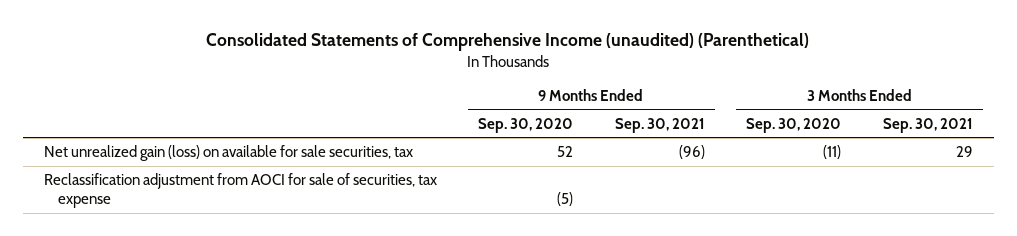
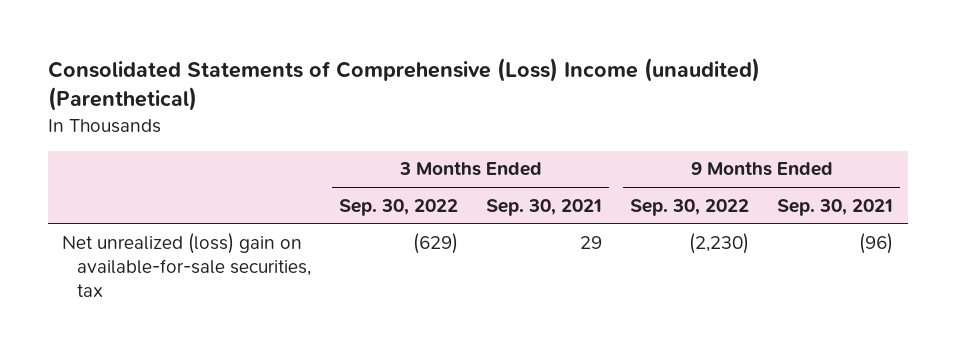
[206,33,810,52] Consolidated Statements of Comprehensive Income (unaudited) (Parenthetical) -> [47,58,760,112] Consolidated Statements of Comprehensive (Loss) Income (unaudited) (Parenthetical)
[478,117,574,133] Sep. 30, 2020 -> none
[746,117,842,133] Sep. 30, 2020 -> none
none -> [338,198,458,216] Sep. 30, 2022
none -> [630,198,750,216] Sep. 30, 2022
[43,173,437,209] Reclassification adjustment from AOCI for sale of securities, tax expense -> none
[43,145,413,162] Net unrealized gain (loss) on available for sale securities, tax -> [61,232,311,297] Net unrealized (loss) gain on available-for-sale securities, tax

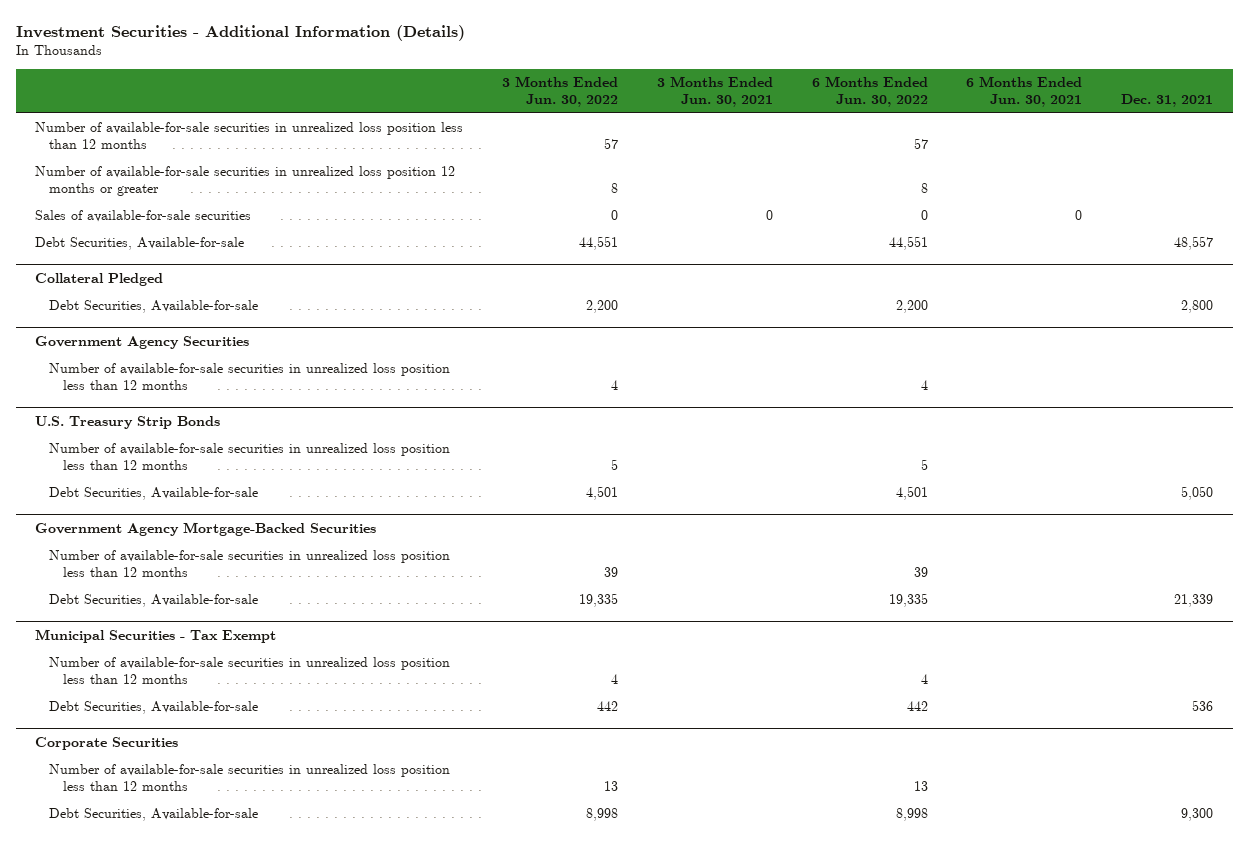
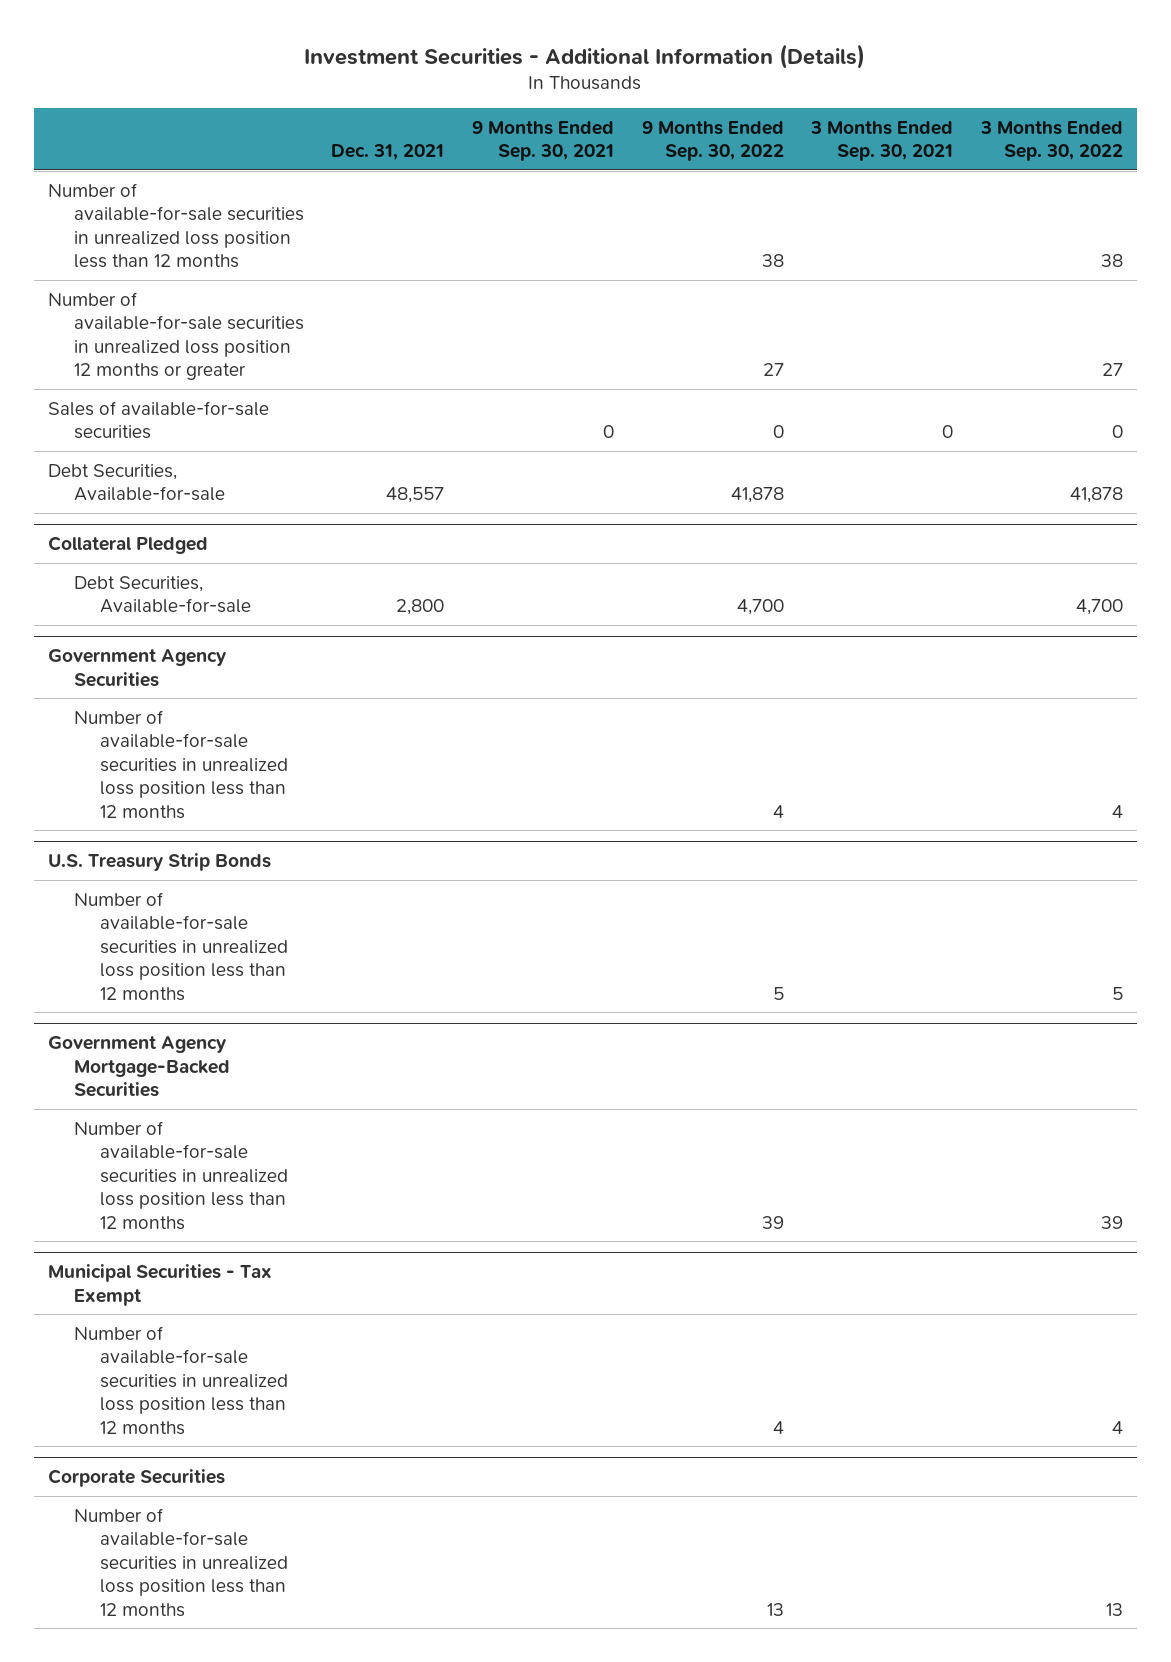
[501,75,618,107] 3 Months Ended Jun. 30, 2022 -> none
[656,75,773,107] 3 Months Ended Jun. 30, 2021 -> none
[811,75,928,107] 6 Months Ended Jun. 30, 2022 -> none
[966,75,1083,107] 6 Months Ended Jun. 30, 2021 -> none
none -> [471,120,614,162] 9 Months Ended Sep. 30, 2021
none -> [641,120,784,162] 9 Months Ended Sep. 30, 2022
none -> [810,120,954,162] 3 Months Ended Sep. 30, 2021
none -> [979,120,1123,162] 3 Months Ended Sep. 30, 2022
[49,487,259,501] Debt Securities, Available-for-sale -> none
[49,594,259,608] Debt Securities, Available-for-sale -> none
[49,701,259,715] Debt Securities, Available-for-sale -> none
[49,808,259,822] Debt Securities, Available-for-sale -> none

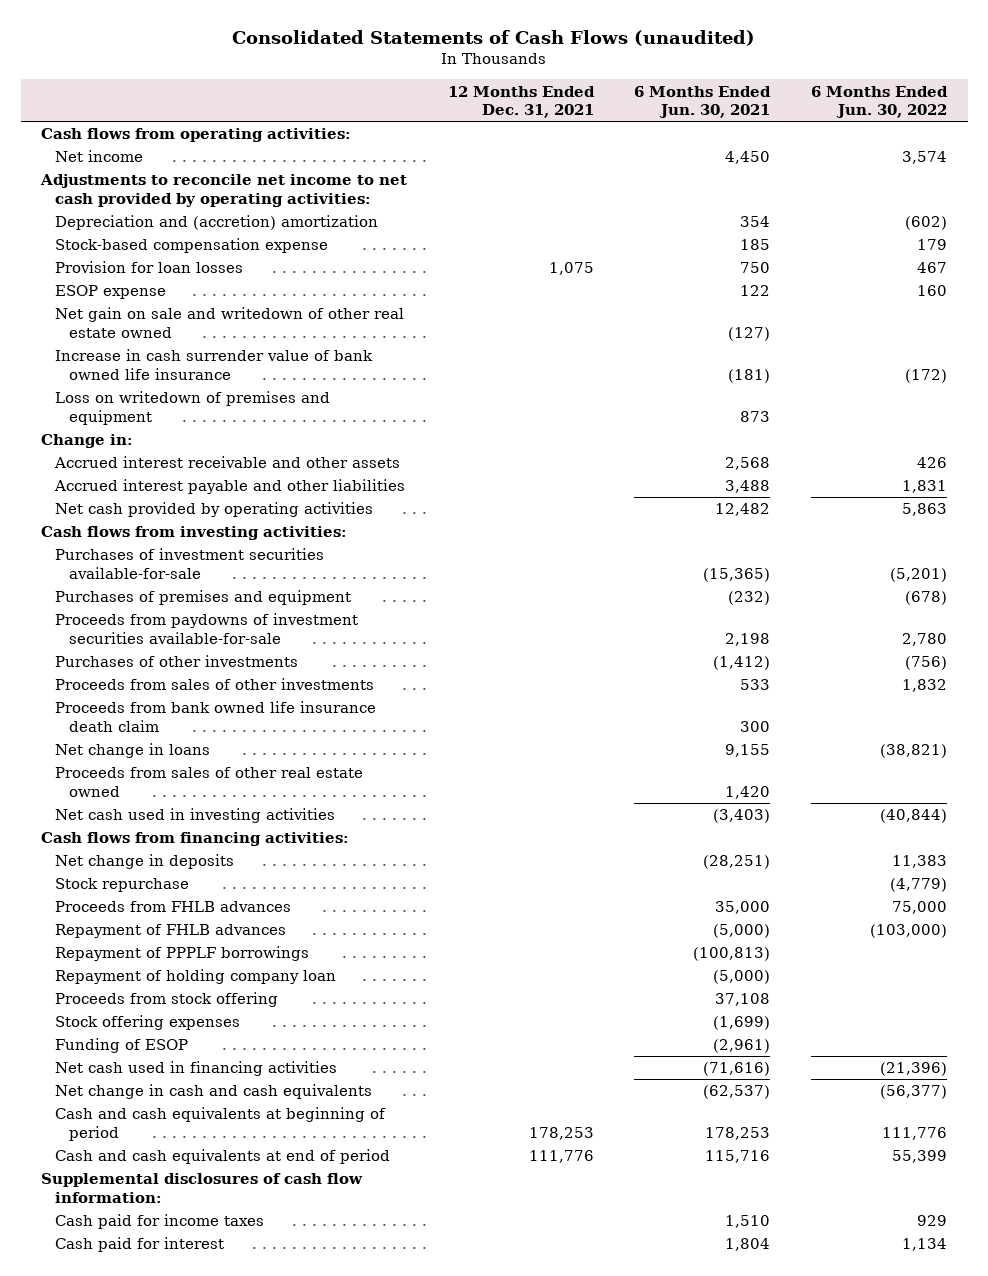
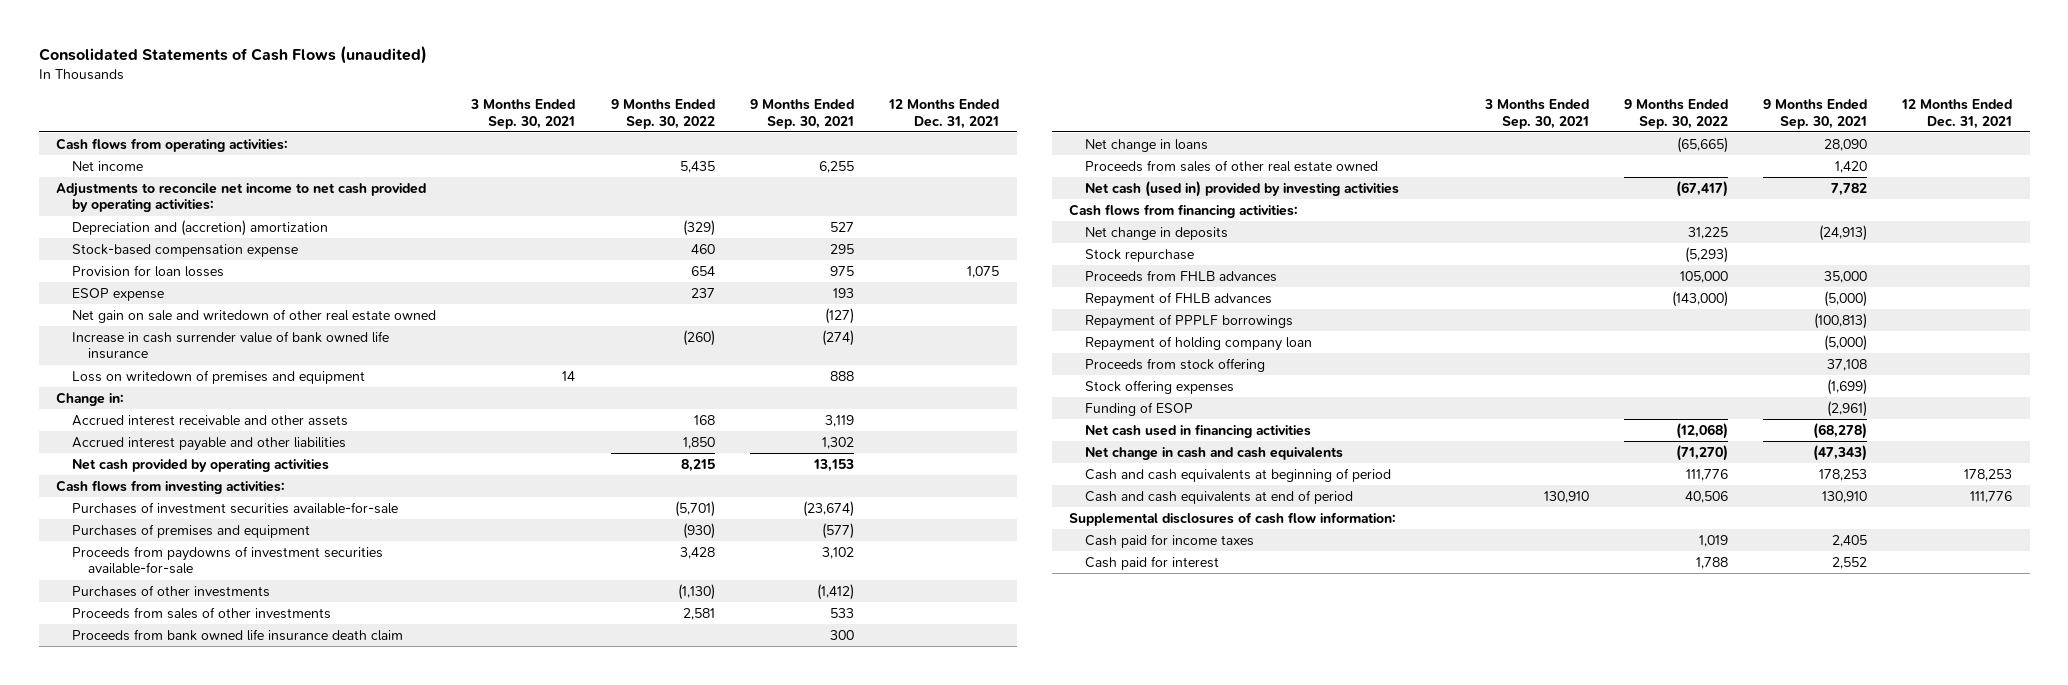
[634,85,772,118] 6 Months Ended Jun. 30, 2021 -> none
[811,85,949,118] 6 Months Ended Jun. 30, 2022 -> none
none -> [470,98,576,129] 3 Months Ended Sep. 30, 2021
none -> [610,98,715,129] 9 Months Ended Sep. 30, 2022
none -> [749,98,854,129] 9 Months Ended Sep. 30, 2021
[55,808,336,824] Net cash used in investing activities -> [1085,180,1400,197] Net cash (used in) provided by investing activities

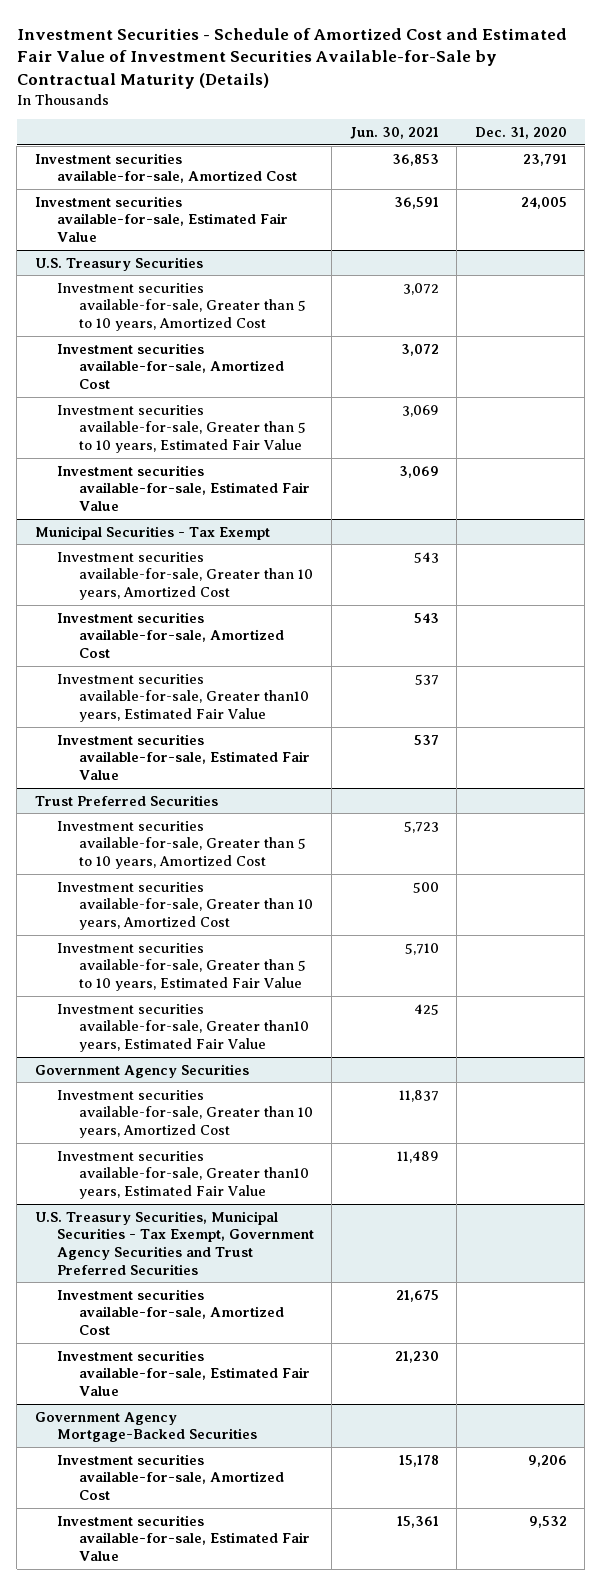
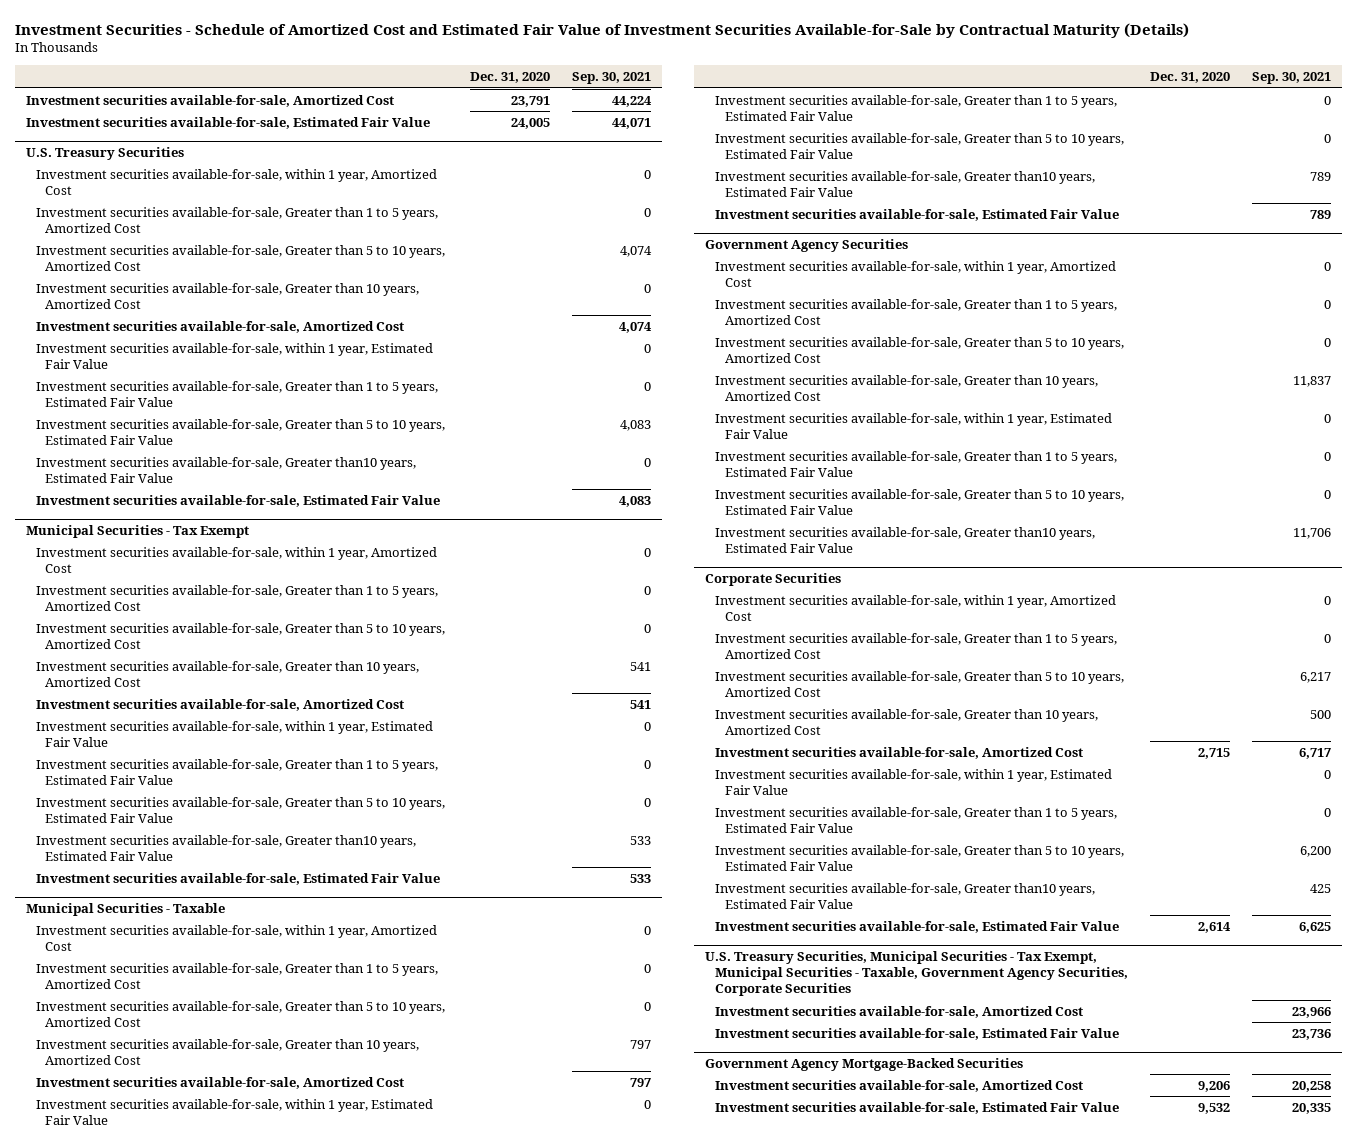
[349,127,439,140] Jun. 30, 2021 -> none
none -> [572,72,652,85] Sep. 30, 2021
none -> [35,168,437,195] Investment securities available-for-sale, within 1 year, Amortized Cost
none -> [35,206,438,233] Investment securities available-for-sale, Greater than 1 to 5 years, Amortized Cost
none -> [35,282,419,309] Investment securities available-for-sale, Greater than 10 years, Amortized Cost
none -> [35,342,433,369] Investment securities available-for-sale, within 1 year, Estimated Fair Value
none -> [35,380,438,407] Investment securities available-for-sale, Greater than 1 to 5 years, Estimated Fair Value
none -> [35,456,416,483] Investment securities available-for-sale, Greater than10 years, Estimated Fair Value
none -> [35,546,437,573] Investment securities available-for-sale, within 1 year, Amortized Cost
none -> [35,584,438,611] Investment securities available-for-sale, Greater than 1 to 5 years, Amortized Cost
none -> [35,622,445,649] Investment securities available-for-sale, Greater than 5 to 10 years, Amortized Cost
none -> [35,720,433,747] Investment securities available-for-sale, within 1 year, Estimated Fair Value
none -> [35,758,438,785] Investment securities available-for-sale, Greater than 1 to 5 years, Estimated Fair Value
none -> [35,796,445,823] Investment securities available-for-sale, Greater than 5 to 10 years, Estimated Fair Value
[34,794,218,806] Trust Preferred Securities -> none
[56,820,306,870] Investment securities available-for-sale, Greater than 5 to 10 years, Amortized Cost -> none
[56,881,313,931] Investment securities available-for-sale, Greater than 10 years, Amortized Cost -> none
[56,942,306,992] Investment securities available-for-sale, Greater than 5 to 10 years, Estimated Fair Value -> none
[56,1003,309,1053] Investment securities available-for-sale, Greater than10 years, Estimated Fair Value -> none
none -> [25,902,225,916] Municipal Securities - Taxable
none -> [35,924,437,951] Investment securities available-for-sale, within 1 year, Amortized Cost
none -> [35,962,438,989] Investment securities available-for-sale, Greater than 1 to 5 years, Amortized Cost
none -> [35,1000,445,1027] Investment securities available-for-sale, Greater than 5 to 10 years, Amortized Cost
none -> [35,1038,419,1065] Investment securities available-for-sale, Greater than 10 years, Amortized Cost
none -> [35,1076,404,1089] Investment securities available-for-sale, Amortized Cost
none -> [35,1098,433,1125] Investment securities available-for-sale, within 1 year, Estimated Fair Value
none -> [715,94,1118,121] Investment securities available-for-sale, Greater than 1 to 5 years, Estimated Fair Value
none -> [715,132,1125,159] Investment securities available-for-sale, Greater than 5 to 10 years, Estimated Fair Value
none -> [715,170,1096,197] Investment securities available-for-sale, Greater than10 years, Estimated Fair Value
none -> [715,208,1120,221] Investment securities available-for-sale, Estimated Fair Value
none -> [715,260,1117,287] Investment securities available-for-sale, within 1 year, Amortized Cost
none -> [715,298,1118,325] Investment securities available-for-sale, Greater than 1 to 5 years, Amortized Cost
none -> [715,336,1125,363] Investment securities available-for-sale, Greater than 5 to 10 years, Amortized Cost
none -> [715,412,1113,439] Investment securities available-for-sale, within 1 year, Estimated Fair Value
none -> [715,450,1118,477] Investment securities available-for-sale, Greater than 1 to 5 years, Estimated Fair Value
none -> [715,488,1125,515] Investment securities available-for-sale, Greater than 5 to 10 years, Estimated Fair Value
[34,1210,314,1275] U.S. Treasury Securities, Municipal Securities - Tax Exempt, Government Agency Securities and Trust Preferred Securities -> none
[56,1288,284,1336] Investment securities available-for-sale, Amortized Cost -> none
[56,1349,310,1397] Investment securities available-for-sale, Estimated Fair Value -> none
none -> [705,572,842,586] Corporate Securities
none -> [715,594,1117,621] Investment securities available-for-sale, within 1 year, Amortized Cost
none -> [715,632,1118,659] Investment securities available-for-sale, Greater than 1 to 5 years, Amortized Cost
none -> [715,670,1125,697] Investment securities available-for-sale, Greater than 5 to 10 years, Amortized Cost
none -> [715,708,1099,735] Investment securities available-for-sale, Greater than 10 years, Amortized Cost
none -> [715,746,1084,759] Investment securities available-for-sale, Amortized Cost
none -> [715,768,1113,795] Investment securities available-for-sale, within 1 year, Estimated Fair Value
none -> [715,806,1118,833] Investment securities available-for-sale, Greater than 1 to 5 years, Estimated Fair Value
none -> [715,844,1125,871] Investment securities available-for-sale, Greater than 5 to 10 years, Estimated Fair Value
none -> [715,882,1096,909] Investment securities available-for-sale, Greater than10 years, Estimated Fair Value
none -> [715,920,1120,933] Investment securities available-for-sale, Estimated Fair Value
none -> [705,950,1129,997] U.S. Treasury Securities, Municipal Securities - Tax Exempt, Municipal Securities - Taxable, Government Agency Securities, Corporate Securities
none -> [715,1005,1084,1018] Investment securities available-for-sale, Amortized Cost
none -> [715,1027,1120,1040] Investment securities available-for-sale, Estimated Fair Value

